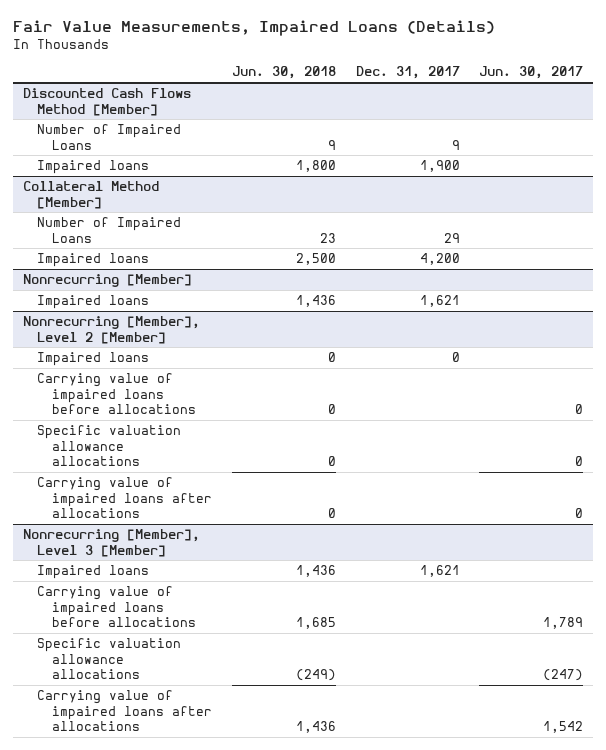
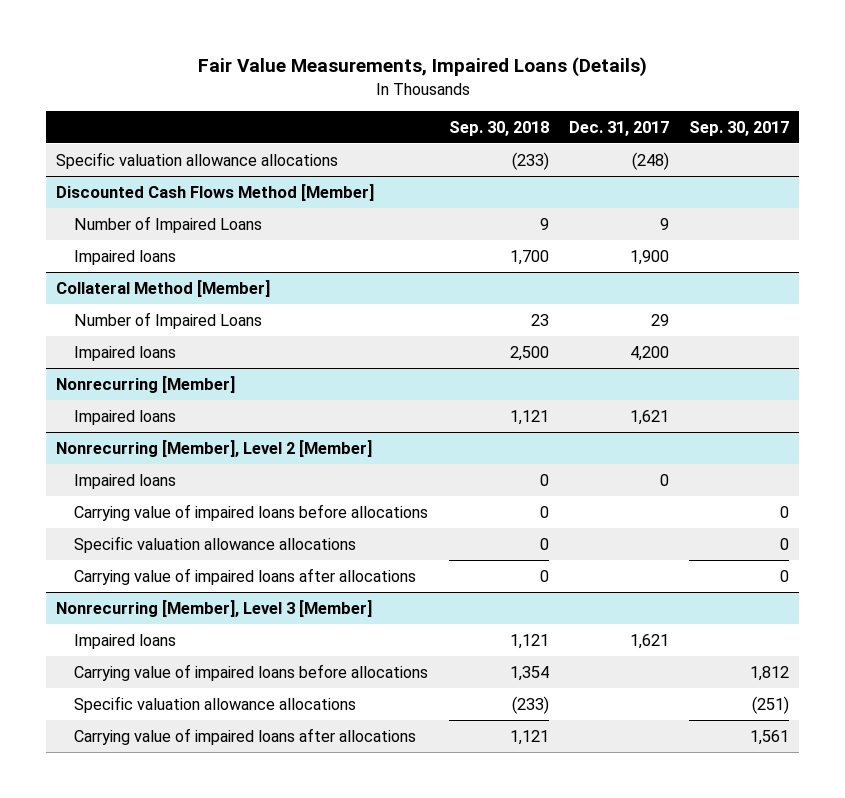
[231,66,336,80] Jun. 30, 2018 -> none
[479,66,584,80] Jun. 30, 2017 -> none
none -> [448,120,549,136] Sep. 30, 2018
none -> [688,120,789,136] Sep. 30, 2017
none -> [56,151,339,169] Specific valuation allowance allocations

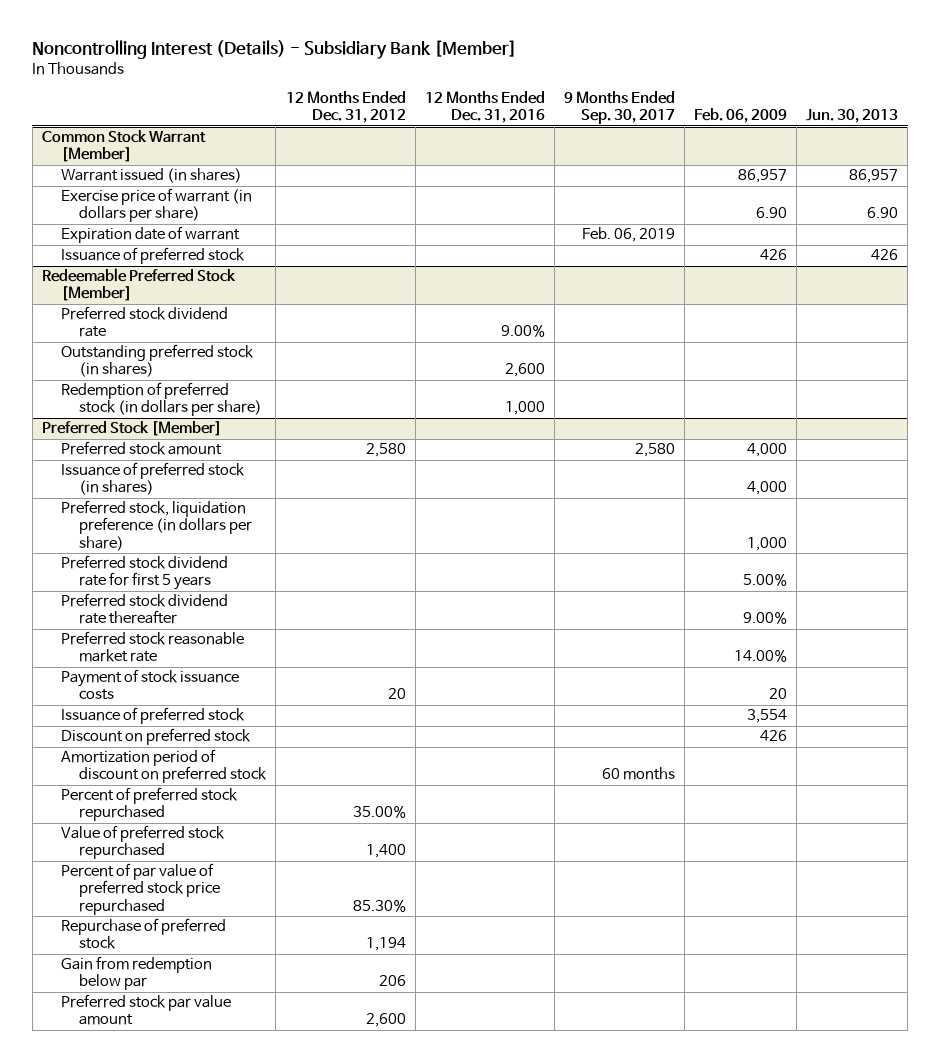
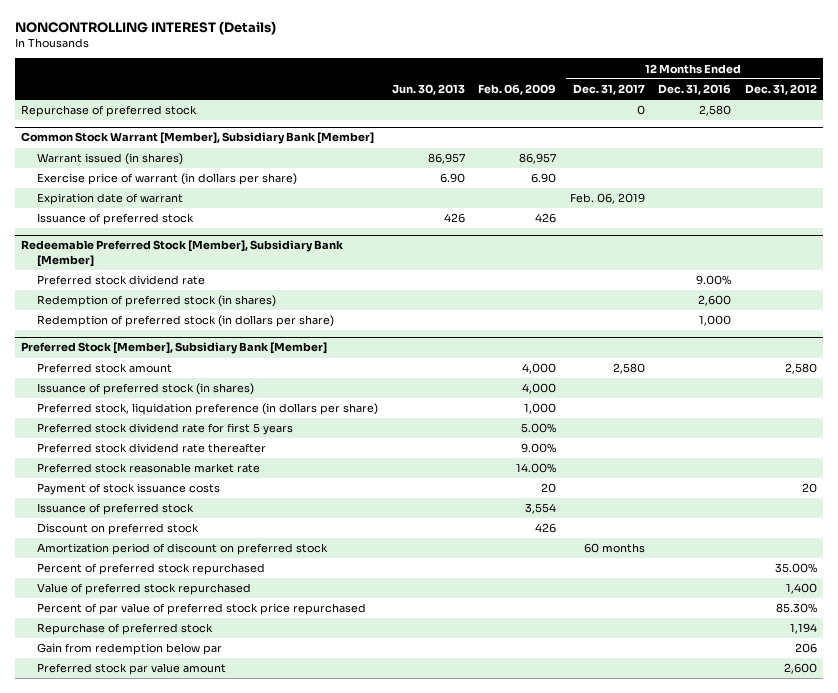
[32,40,518,60] Noncontrolling Interest (Details) - Subsidiary Bank [Member] -> [14,20,276,35] NONCONTROLLING INTEREST (Details)
[563,91,675,125] 9 Months Ended Sep. 30, 2017 -> none
none -> [572,84,645,96] Dec. 31, 2017
none -> [21,105,198,118] Repurchase of preferred stock
[41,130,206,163] Common Stock Warrant [Member] -> [21,132,375,145] Common Stock Warrant [Member], Subsidiary Bank [Member]
[41,268,236,302] Redeemable Preferred Stock [Member] -> [21,240,345,267] Redeemable Preferred Stock [Member], Subsidiary Bank [Member]
[60,344,254,378] Outstanding preferred stock (in shares) -> [37,295,277,308] Redemption of preferred stock (in shares)
[41,421,222,437] Preferred Stock [Member] -> [21,342,328,355] Preferred Stock [Member], Subsidiary Bank [Member]

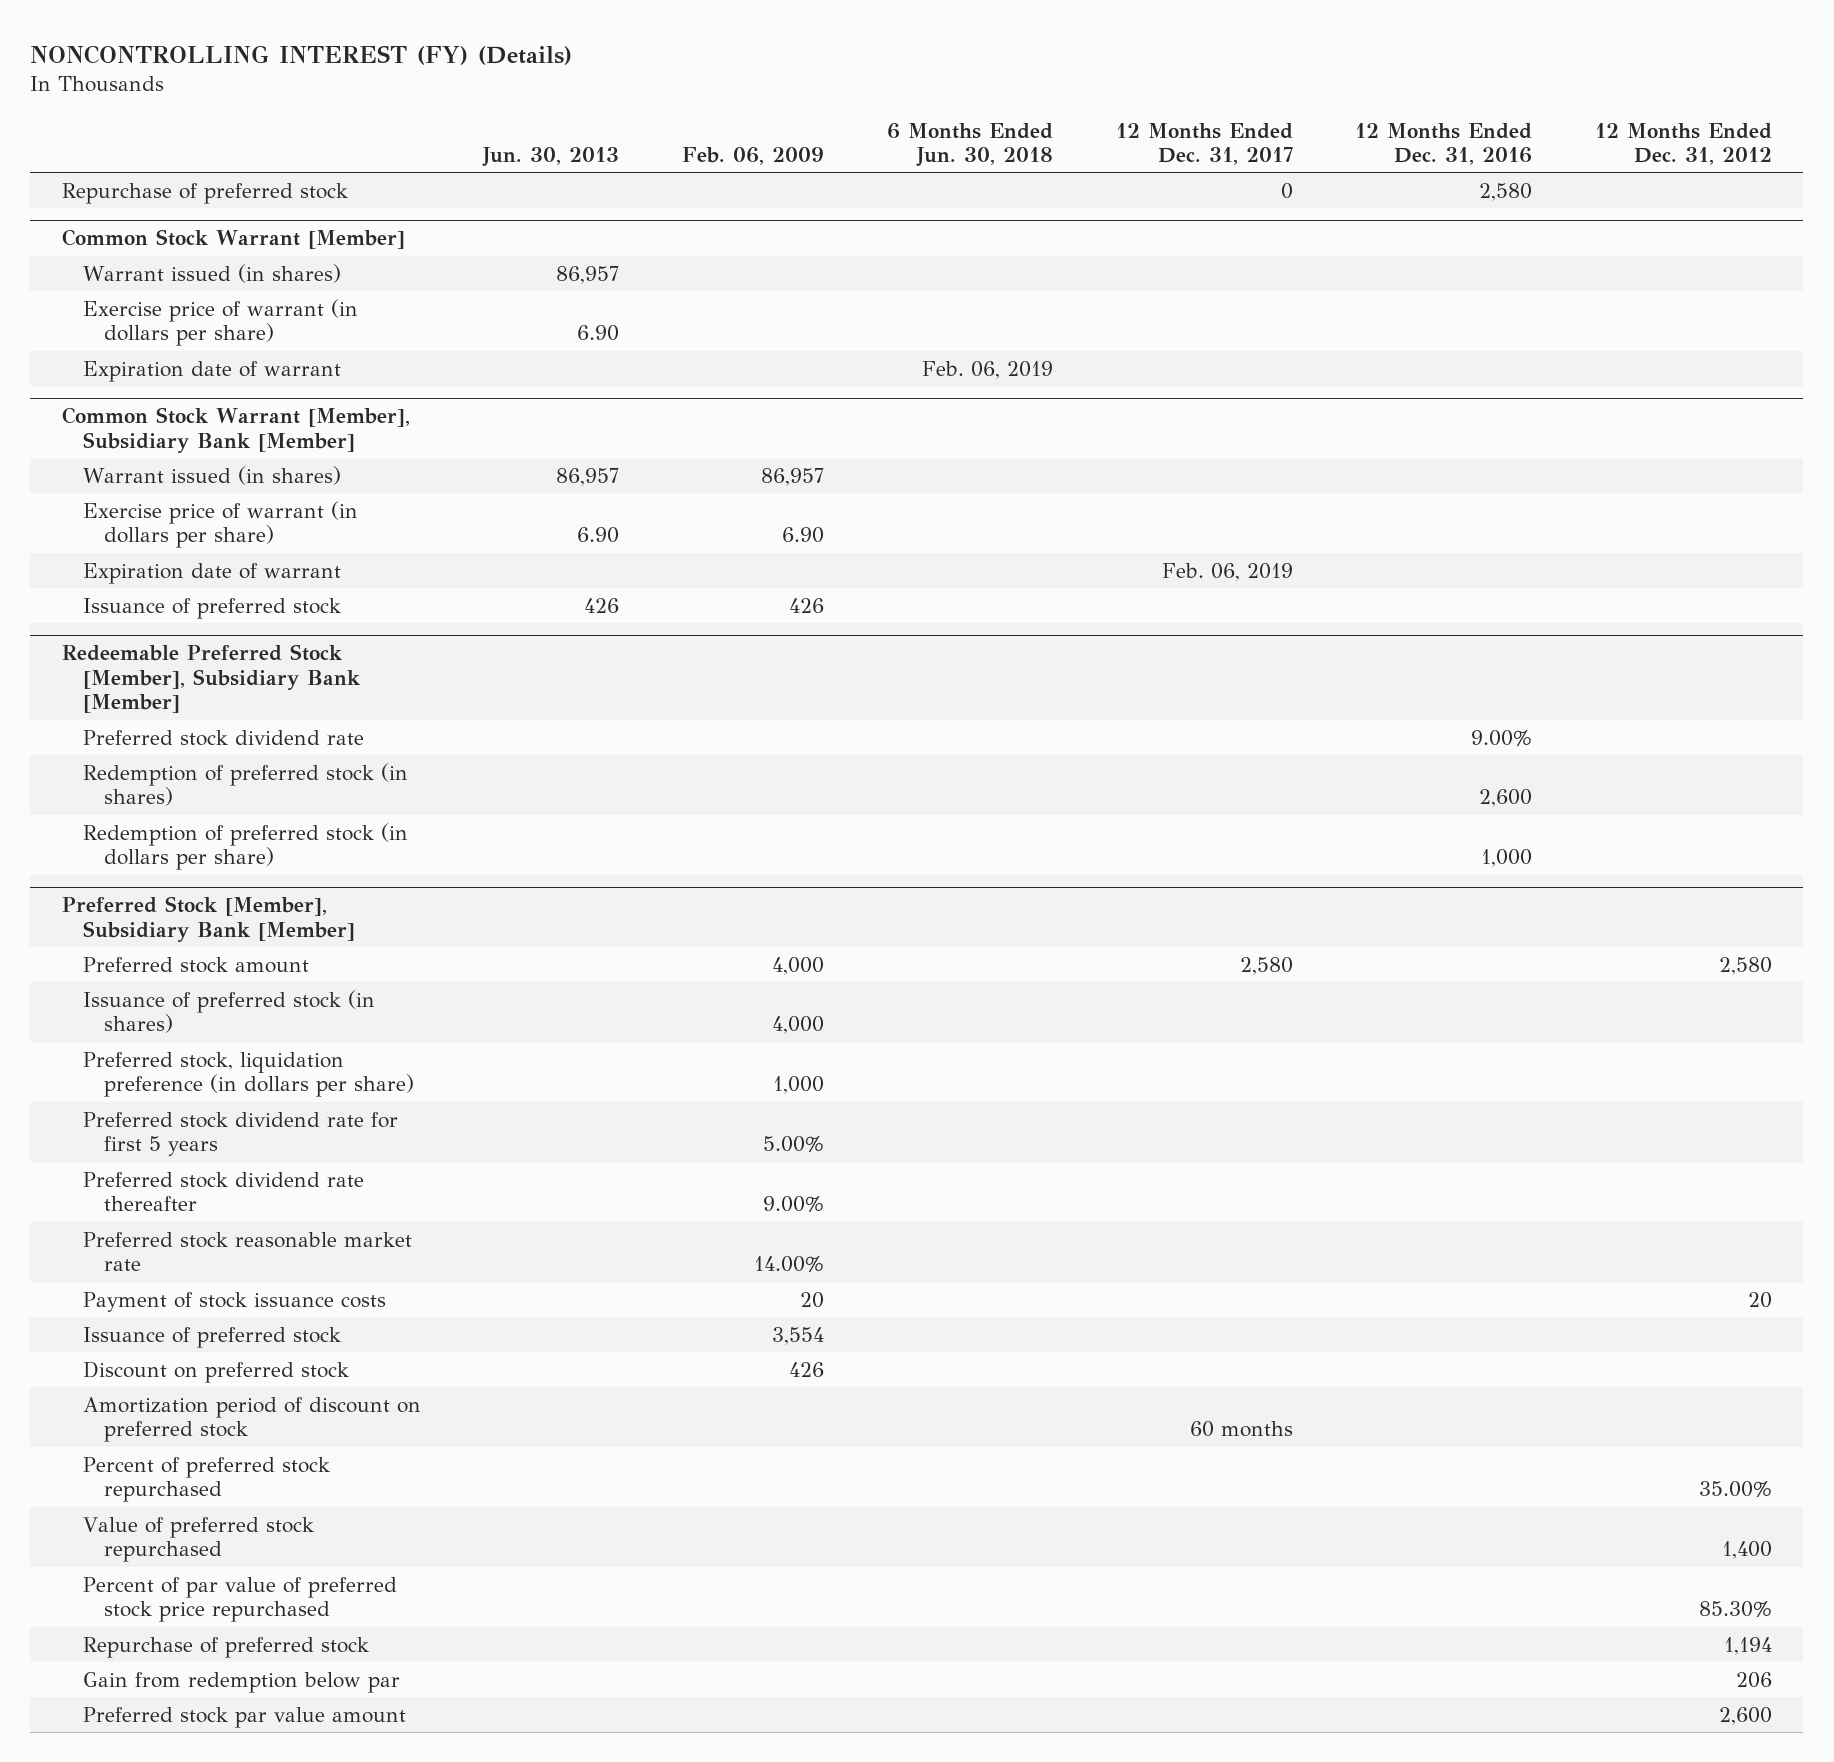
[14,20,276,35] NONCONTROLLING INTEREST (Details) -> [30,44,573,65] NONCONTROLLING INTEREST (FY) (Details)
none -> [886,122,1053,168] 6 Months Ended Jun. 30, 2018
none -> [61,229,405,250] Common Stock Warrant [Member]
none -> [82,264,341,284] Warrant issued (in shares)
none -> [82,299,358,347] Exercise price of warrant (in dollars per share)
none -> [82,361,341,383] Expiration date of warrant

